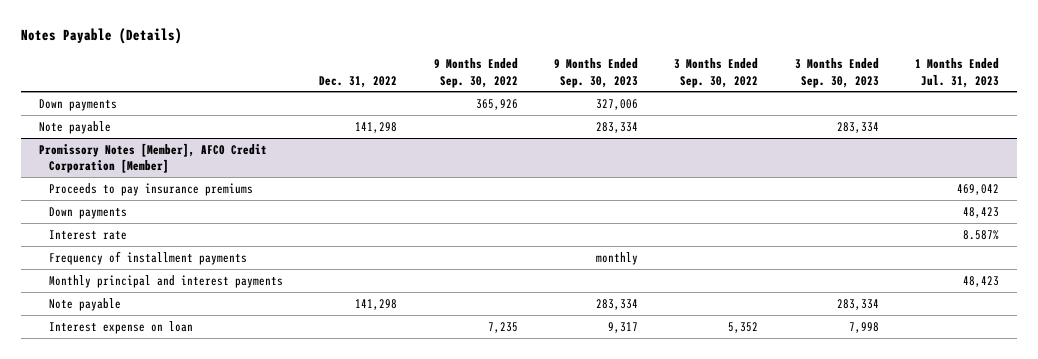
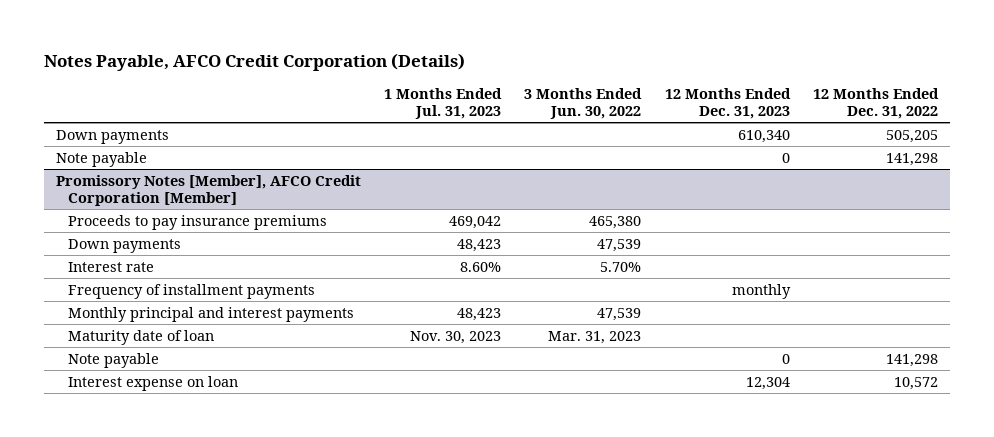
[20,28,182,45] Notes Payable (Details) -> [44,53,466,72] Notes Payable, AFCO Credit Corporation (Details)
[319,75,398,88] Dec. 31, 2022 -> none
[433,58,518,88] 9 Months Ended Sep. 30, 2022 -> none
[553,58,638,88] 9 Months Ended Sep. 30, 2023 -> none
[674,58,759,88] 3 Months Ended Sep. 30, 2022 -> none
[794,58,879,88] 3 Months Ended Sep. 30, 2023 -> none
none -> [524,87,643,120] 3 Months Ended Jun. 30, 2022
none -> [664,87,791,120] 12 Months Ended Dec. 31, 2023
none -> [812,87,939,120] 12 Months Ended Dec. 31, 2022
[962,229,999,240] 8.587% -> [460,261,502,272] 8.60%
none -> [68,329,215,345] Maturity date of loan

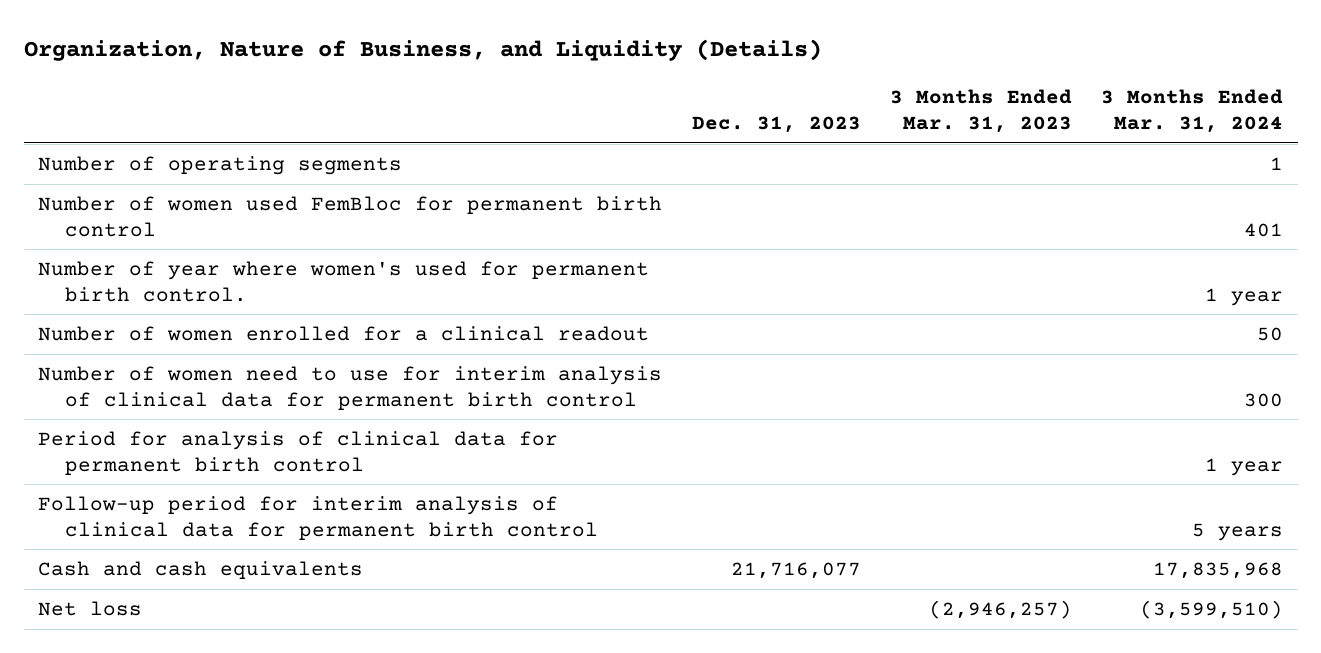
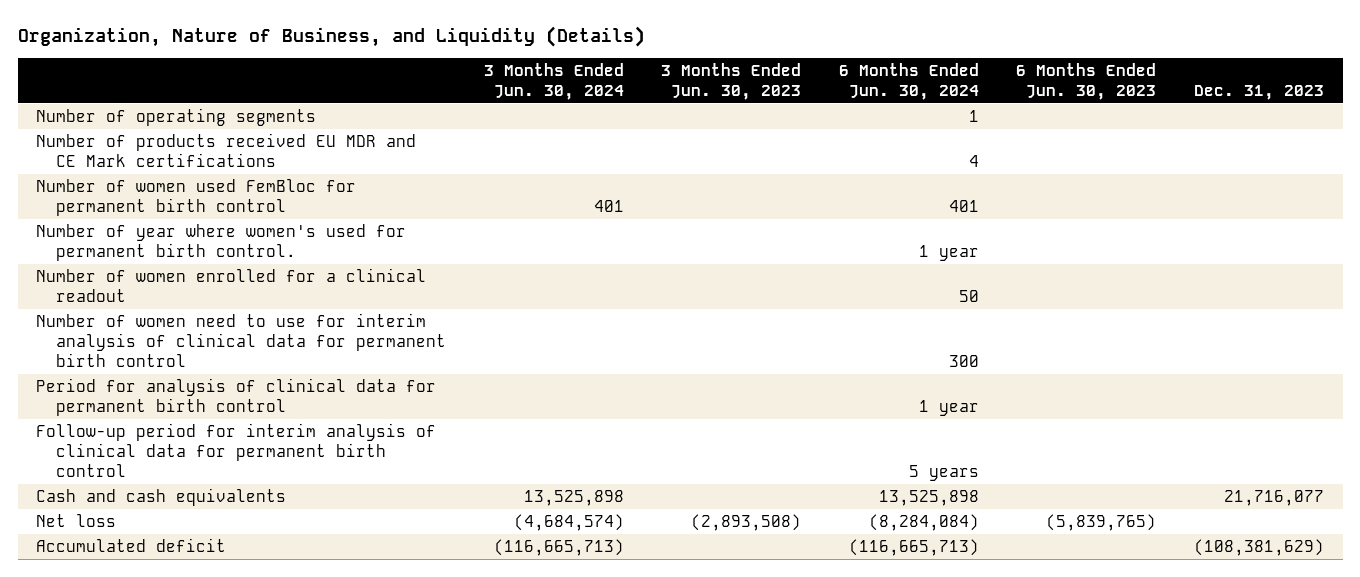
[889,89,1072,133] 3 Months Ended Mar. 31, 2023 -> none
[1101,89,1284,133] 3 Months Ended Mar. 31, 2024 -> none
none -> [483,62,624,100] 3 Months Ended Jun. 30, 2024
none -> [661,62,802,100] 3 Months Ended Jun. 30, 2023
none -> [838,62,979,100] 6 Months Ended Jun. 30, 2024
none -> [1016,62,1157,100] 6 Months Ended Jun. 30, 2023
none -> [36,132,417,168] Number of products received EU MDR and CE Mark certifications
none -> [36,537,227,552] Accumulated deficit

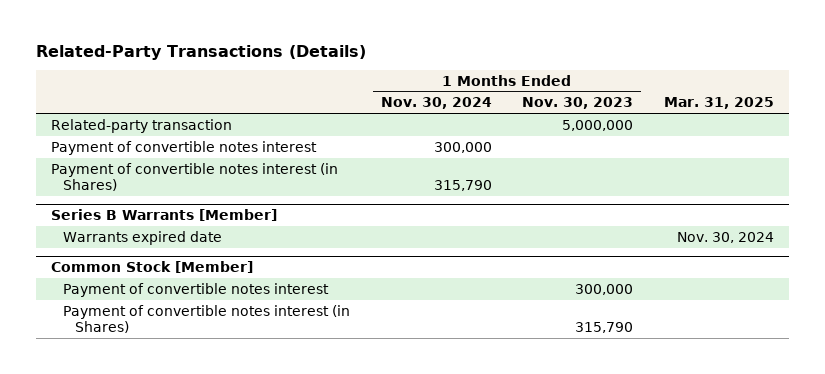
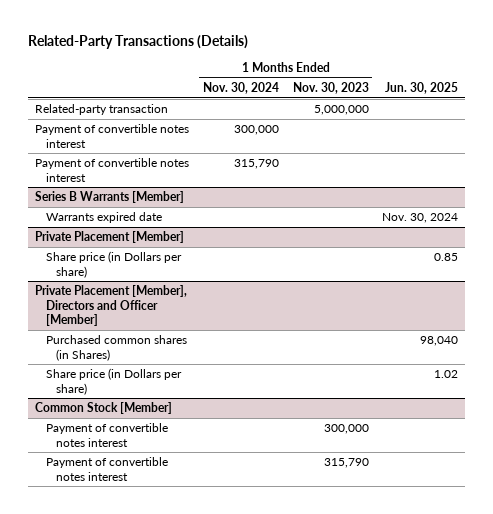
[663,97,774,110] Mar. 31, 2025 -> none
none -> [385,81,459,94] Jun. 30, 2025
[51,162,339,192] Payment of convertible notes interest (in Shares) -> [35,158,190,182] Payment of convertible notes interest
none -> [35,231,185,244] Private Placement [Member]
none -> [45,251,182,278] Share price (in Dollars per share)
none -> [35,285,188,327] Private Placement [Member], Directors and Officer [Member]
none -> [45,335,187,361] Purchased common shares (in Shares)
none -> [45,368,182,395] Share price (in Dollars per share)
[63,304,351,334] Payment of convertible notes interest (in Shares) -> [45,457,168,481] Payment of convertible notes interest

